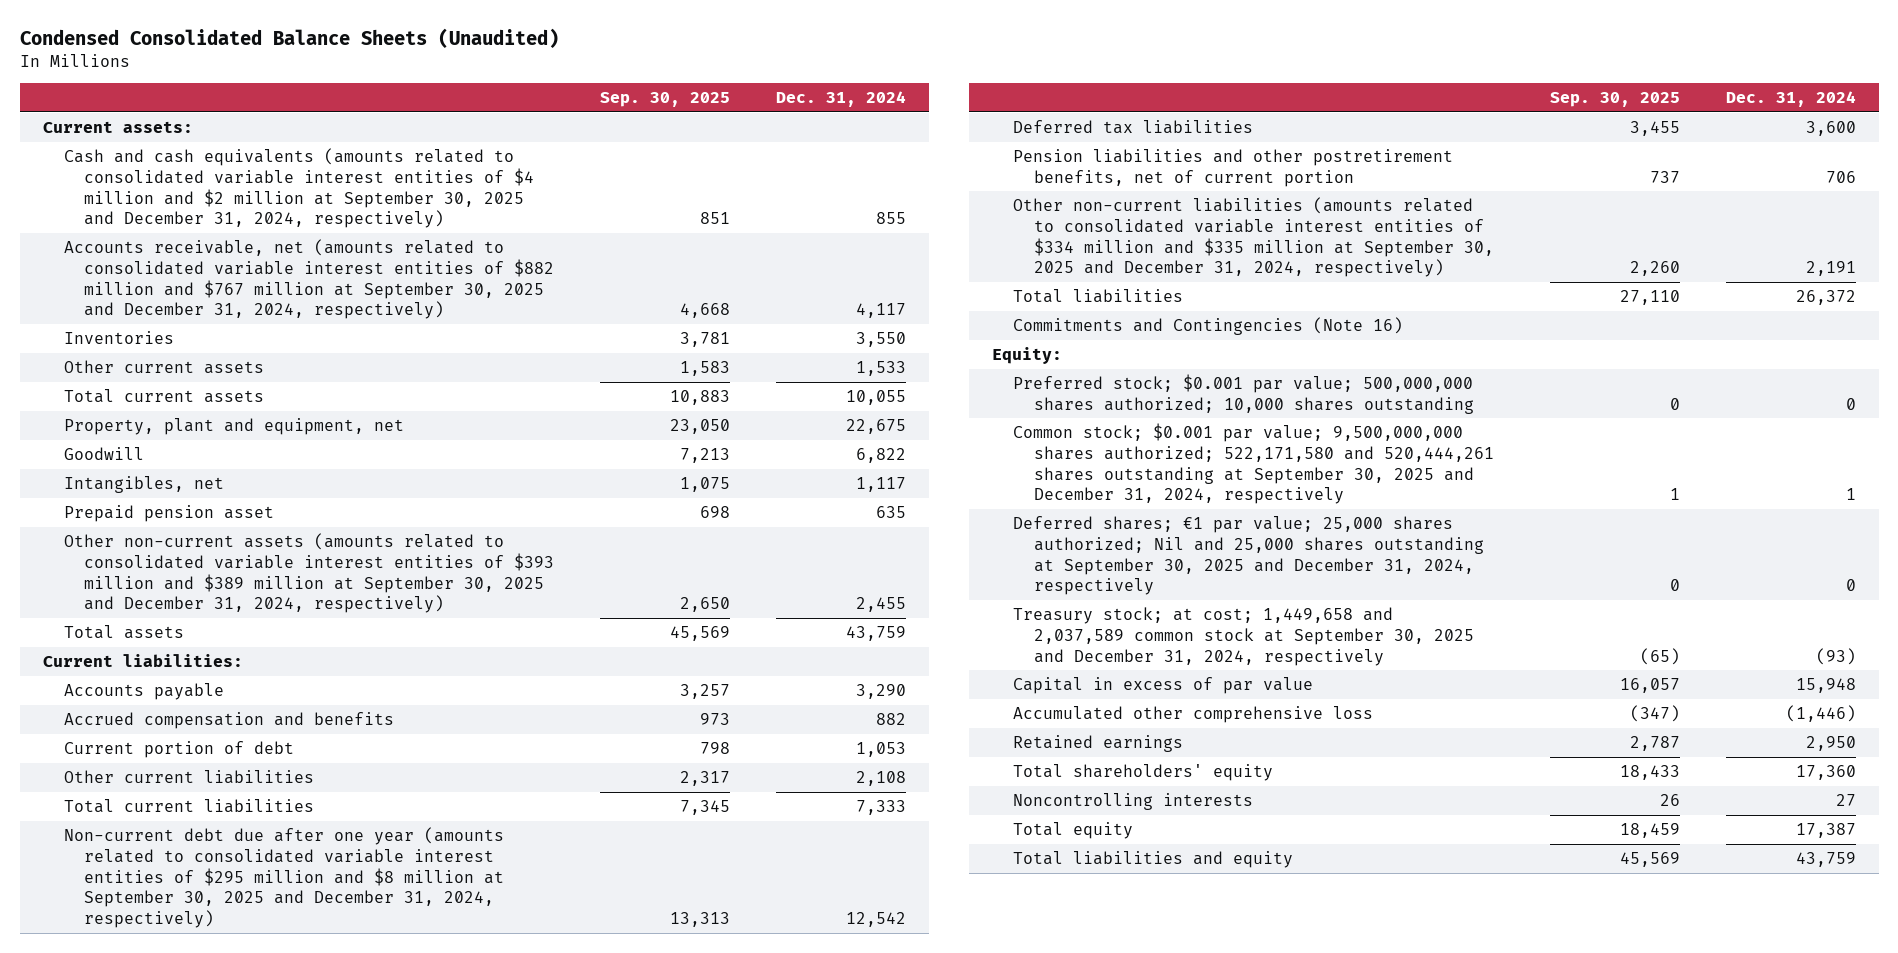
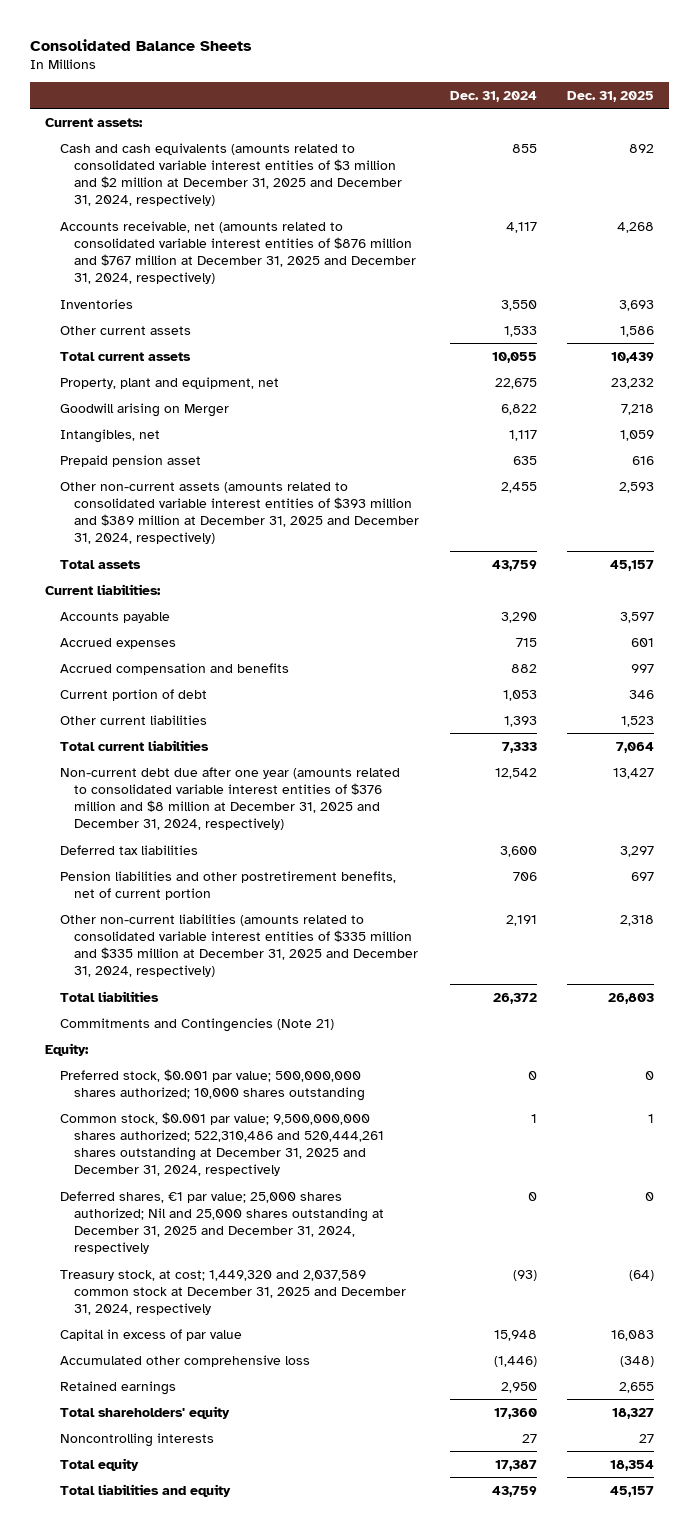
[19,28,559,49] Condensed Consolidated Balance Sheets (Unaudited) -> [29,38,252,51] Consolidated Balance Sheets
[600,92,731,108] Sep. 30, 2025 -> none
none -> [566,90,654,102] Dec. 31, 2025
[63,147,535,229] Cash and cash equivalents (amounts related to consolidated variable interest entities of $4 million and $2 million at September 30, 2025 and December 31, 2024, respectively) -> [59,142,403,207] Cash and cash equivalents (amounts related to consolidated variable interest entities of $3 million and $2 million at December 31, 2025 and December 31, 2024, respectively)
[63,238,555,320] Accounts receivable, net (amounts related to consolidated variable interest entities of $882 million and $767 million at September 30, 2025 and December 31, 2024, respectively) -> [59,220,417,285] Accounts receivable, net (amounts related to consolidated variable interest entities of $876 million and $767 million at December 31, 2025 and December 31, 2024, respectively)
[63,446,144,460] Goodwill -> [59,402,229,417] Goodwill arising on Merger
[63,532,555,614] Other non-current assets (amounts related to consolidated variable interest entities of $393 million and $389 million at September 30, 2025 and December 31, 2024, respectively) -> [59,481,420,545] Other non-current assets (amounts related to consolidated variable interest entities of $393 million and $389 million at December 31, 2025 and December 31, 2024, respectively)
none -> [59,637,176,649] Accrued expenses
[856,770,907,786] 2,108 -> [503,715,537,727] 1,393
[63,826,505,929] Non-current debt due after one year (amounts related to consolidated variable interest entities of $295 million and $8 million at September 30, 2025 and December 31, 2024, respectively) -> [59,766,400,831] Non-current debt due after one year (amounts related to consolidated variable interest entities of $376 million and $8 million at December 31, 2025 and December 31, 2024, respectively)
[1013,196,1494,278] Other non-current liabilities (amounts related to consolidated variable interest entities of $334 million and $335 million at September 30, 2025 and December 31, 2024, respectively) -> [59,913,419,978] Other non-current liabilities (amounts related to consolidated variable interest entities of $335 million and $335 million at December 31, 2025 and December 31, 2024, respectively)
[1013,316,1404,335] Commitments and Contingencies (Note 16) -> [59,1017,334,1032] Commitments and Contingencies (Note 21)
[1013,373,1474,414] Preferred stock; $0.001 par value; 500,000,000 shares authorized; 10,000 shares outstanding -> [59,1068,366,1101] Preferred stock, $0.001 par value; 500,000,000 shares authorized; 10,000 shares outstanding
[1013,422,1494,505] Common stock; $0.001 par value; 9,500,000,000 shares authorized; 522,171,580 and 520,444,261 shares outstanding at September 30, 2025 and December 31, 2024, respectively -> [59,1111,385,1177] Common stock, $0.001 par value; 9,500,000,000 shares authorized; 522,310,486 and 520,444,261 shares outstanding at December 31, 2025 and December 31, 2024, respectively
[1013,515,1484,596] Deferred shares; €1 par value; 25,000 shares authorized; Nil and 25,000 shares outstanding at September 30, 2025 and December 31, 2024, respectively -> [59,1190,385,1255] Deferred shares, €1 par value; 25,000 shares authorized; Nil and 25,000 shares outstanding at December 31, 2025 and December 31, 2024, respectively
[1013,606,1474,666] Treasury stock; at cost; 1,449,658 and 2,037,589 common stock at September 30, 2025 and December 31, 2024, respectively -> [59,1269,407,1315] Treasury stock, at cost; 1,449,320 and 2,037,589 common stock at December 31, 2025 and December 31, 2024, respectively

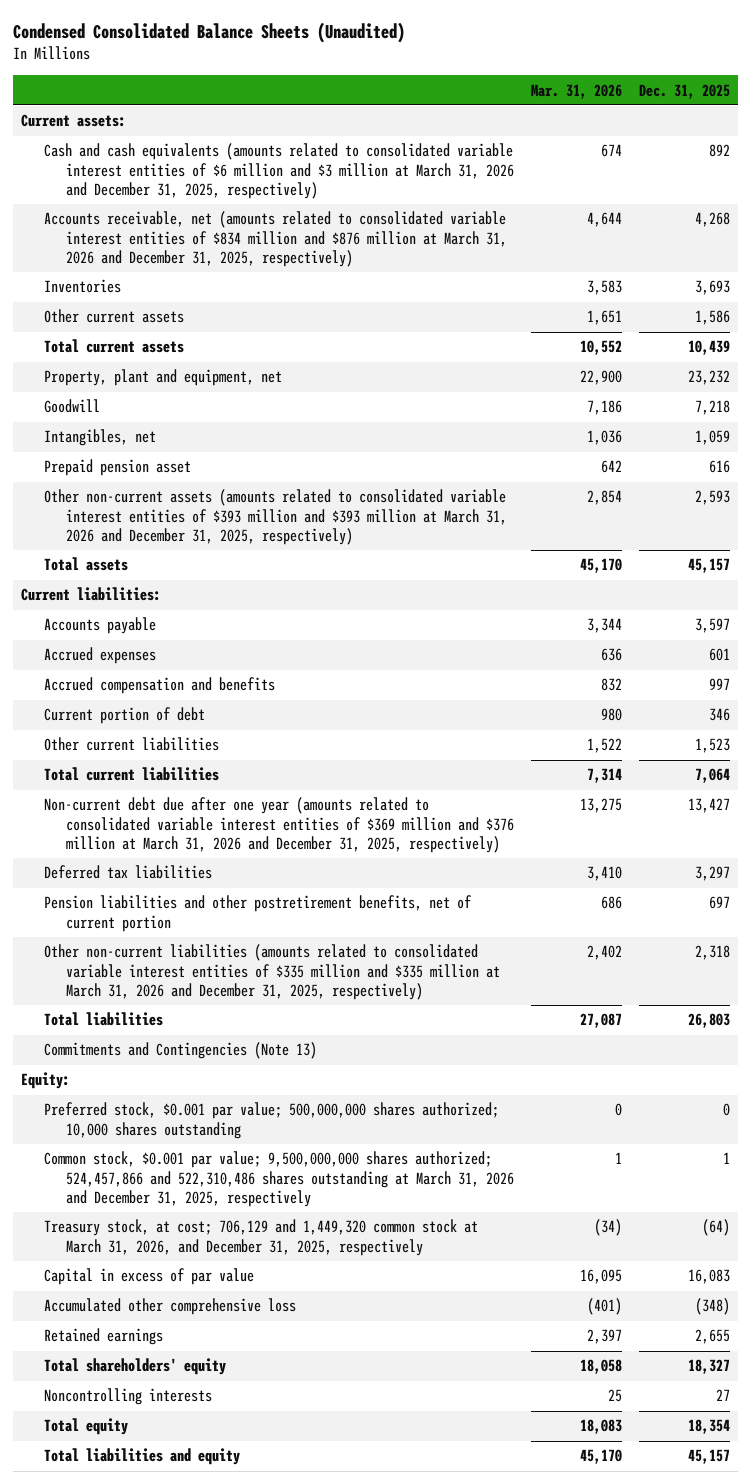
[29,38,252,51] Consolidated Balance Sheets -> [12,21,405,43] Condensed Consolidated Balance Sheets (Unaudited)
[449,90,537,102] Dec. 31, 2024 -> none
none -> [531,83,623,99] Mar. 31, 2026
[59,142,403,207] Cash and cash equivalents (amounts related to consolidated variable interest entities of $3 million and $2 million at December 31, 2025 and December 31, 2024, respectively) -> [43,143,515,200] Cash and cash equivalents (amounts related to consolidated variable interest entities of $6 million and $3 million at March 31, 2026 and December 31, 2025, respectively)
[59,220,417,285] Accounts receivable, net (amounts related to consolidated variable interest entities of $876 million and $767 million at December 31, 2025 and December 31, 2024, respectively) -> [43,211,508,268] Accounts receivable, net (amounts related to consolidated variable interest entities of $834 million and $876 million at March 31, 2026 and December 31, 2025, respectively)
[59,402,229,417] Goodwill arising on Merger -> [43,399,100,414] Goodwill
[59,481,420,545] Other non-current assets (amounts related to consolidated variable interest entities of $393 million and $389 million at December 31, 2025 and December 31, 2024, respectively) -> [43,489,508,546] Other non-current assets (amounts related to consolidated variable interest entities of $393 million and $393 million at March 31, 2026 and December 31, 2025, respectively)
[59,766,400,831] Non-current debt due after one year (amounts related to consolidated variable interest entities of $376 million and $8 million at December 31, 2025 and December 31, 2024, respectively) -> [43,797,515,854] Non-current debt due after one year (amounts related to consolidated variable interest entities of $369 million and $376 million at March 31, 2026 and December 31, 2025, respectively)
[59,913,419,978] Other non-current liabilities (amounts related to consolidated variable interest entities of $335 million and $335 million at December 31, 2025 and December 31, 2024, respectively) -> [43,944,501,1001] Other non-current liabilities (amounts related to consolidated variable interest entities of $335 million and $335 million at March 31, 2026 and December 31, 2025, respectively)
[59,1017,334,1032] Commitments and Contingencies (Note 21) -> [43,1042,317,1060] Commitments and Contingencies (Note 13)
[59,1190,385,1255] Deferred shares, €1 par value; 25,000 shares authorized; Nil and 25,000 shares outstanding at December 31, 2025 and December 31, 2024, respectively -> none
[59,1111,385,1177] Common stock, $0.001 par value; 9,500,000,000 shares authorized; 522,310,486 and 520,444,261 shares outstanding at December 31, 2025 and December 31, 2024, respectively -> [43,1151,515,1208] Common stock, $0.001 par value; 9,500,000,000 shares authorized; 524,457,866 and 522,310,486 shares outstanding at March 31, 2026 and December 31, 2025, respectively
[59,1269,407,1315] Treasury stock, at cost; 1,449,320 and 2,037,589 common stock at December 31, 2025 and December 31, 2024, respectively -> [43,1219,478,1256] Treasury stock, at cost; 706,129 and 1,449,320 common stock at March 31, 2026, and December 31, 2025, respectively

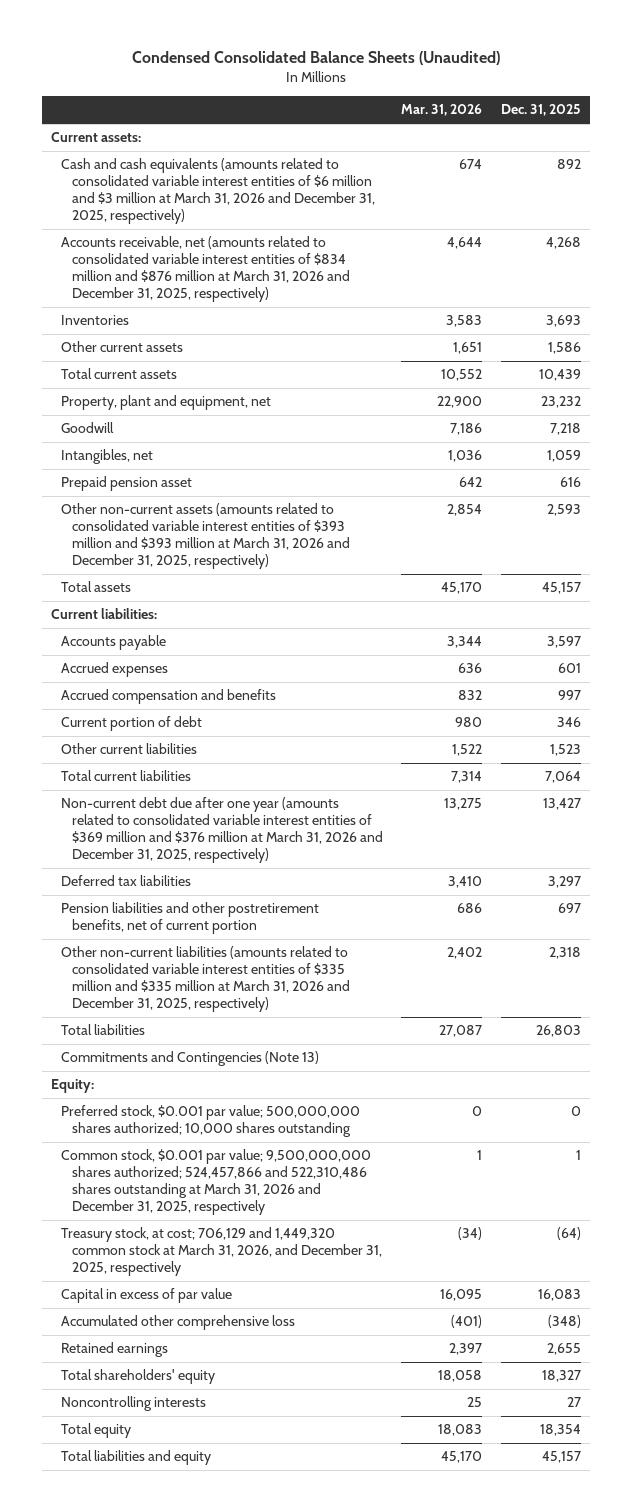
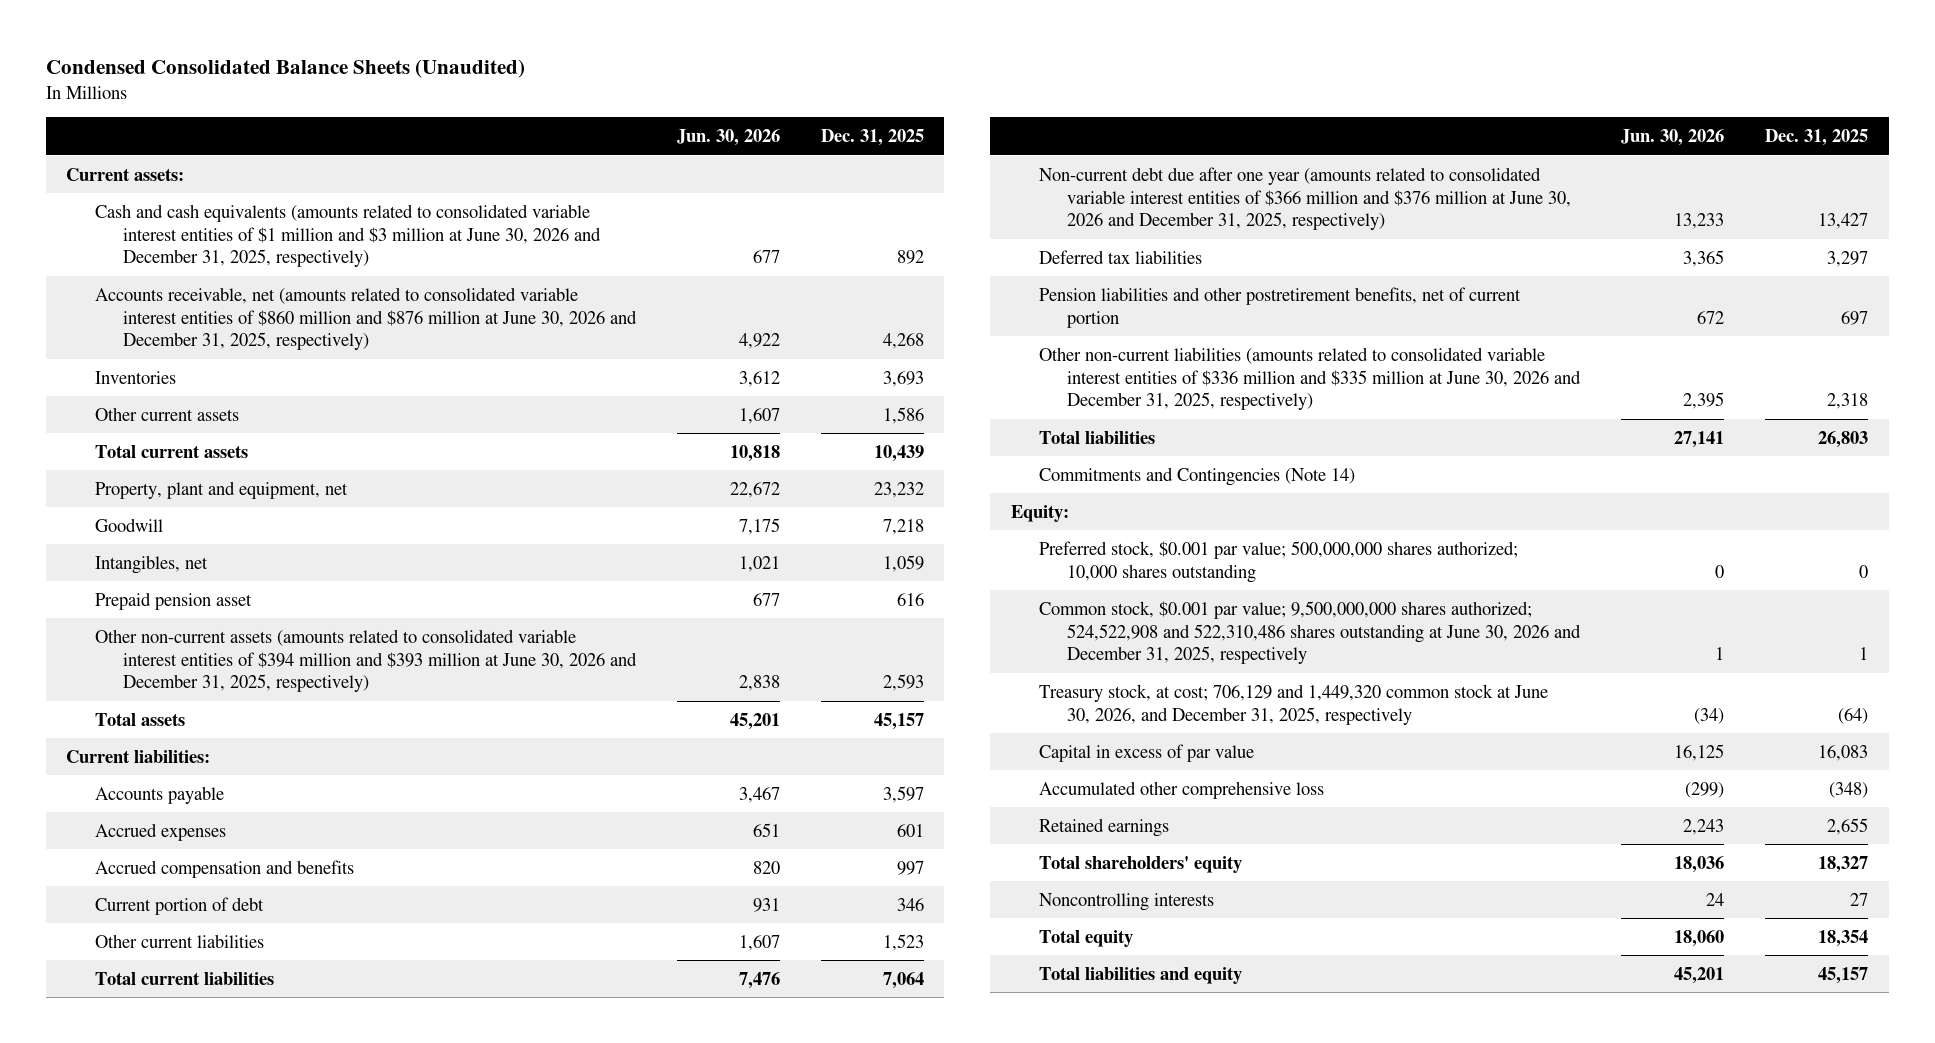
[401,104,483,117] Mar. 31, 2026 -> none
none -> [677,129,781,147] Jun. 30, 2026
[61,158,375,225] Cash and cash equivalents (amounts related to consolidated variable interest entities of $6 million and $3 million at March 31, 2026 and December 31, 2025, respectively) -> [94,203,602,268] Cash and cash equivalents (amounts related to consolidated variable interest entities of $1 million and $3 million at June 30, 2026 and December 31, 2025, respectively)
[61,236,350,303] Accounts receivable, net (amounts related to consolidated variable interest entities of $834 million and $876 million at March 31, 2026 and December 31, 2025, respectively) -> [94,286,638,351] Accounts receivable, net (amounts related to consolidated variable interest entities of $860 million and $876 million at June 30, 2026 and December 31, 2025, respectively)
[61,503,350,570] Other non-current assets (amounts related to consolidated variable interest entities of $393 million and $393 million at March 31, 2026 and December 31, 2025, respectively) -> [94,628,638,693] Other non-current assets (amounts related to consolidated variable interest entities of $394 million and $393 million at June 30, 2026 and December 31, 2025, respectively)
[61,797,383,864] Non-current debt due after one year (amounts related to consolidated variable interest entities of $369 million and $376 million at March 31, 2026 and December 31, 2025, respectively) -> [1039,166,1572,231] Non-current debt due after one year (amounts related to consolidated variable interest entities of $366 million and $376 million at June 30, 2026 and December 31, 2025, respectively)
[61,946,350,1013] Other non-current liabilities (amounts related to consolidated variable interest entities of $335 million and $335 million at March 31, 2026 and December 31, 2025, respectively) -> [1039,346,1582,411] Other non-current liabilities (amounts related to consolidated variable interest entities of $336 million and $335 million at June 30, 2026 and December 31, 2025, respectively)
[61,1051,320,1067] Commitments and Contingencies (Note 13) -> [1039,466,1356,486] Commitments and Contingencies (Note 14)
[61,1149,372,1216] Common stock, $0.001 par value; 9,500,000,000 shares authorized; 524,457,866 and 522,310,486 shares outstanding at March 31, 2026 and December 31, 2025, respectively -> [1039,600,1582,665] Common stock, $0.001 par value; 9,500,000,000 shares authorized; 524,522,908 and 522,310,486 shares outstanding at June 30, 2026 and December 31, 2025, respectively
[61,1227,382,1277] Treasury stock, at cost; 706,129 and 1,449,320 common stock at March 31, 2026, and December 31, 2025, respectively -> [1039,683,1549,725] Treasury stock, at cost; 706,129 and 1,449,320 common stock at June 30, 2026, and December 31, 2025, respectively

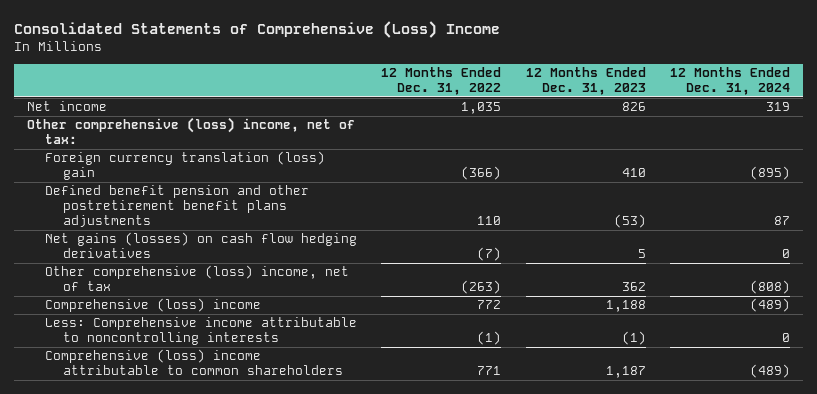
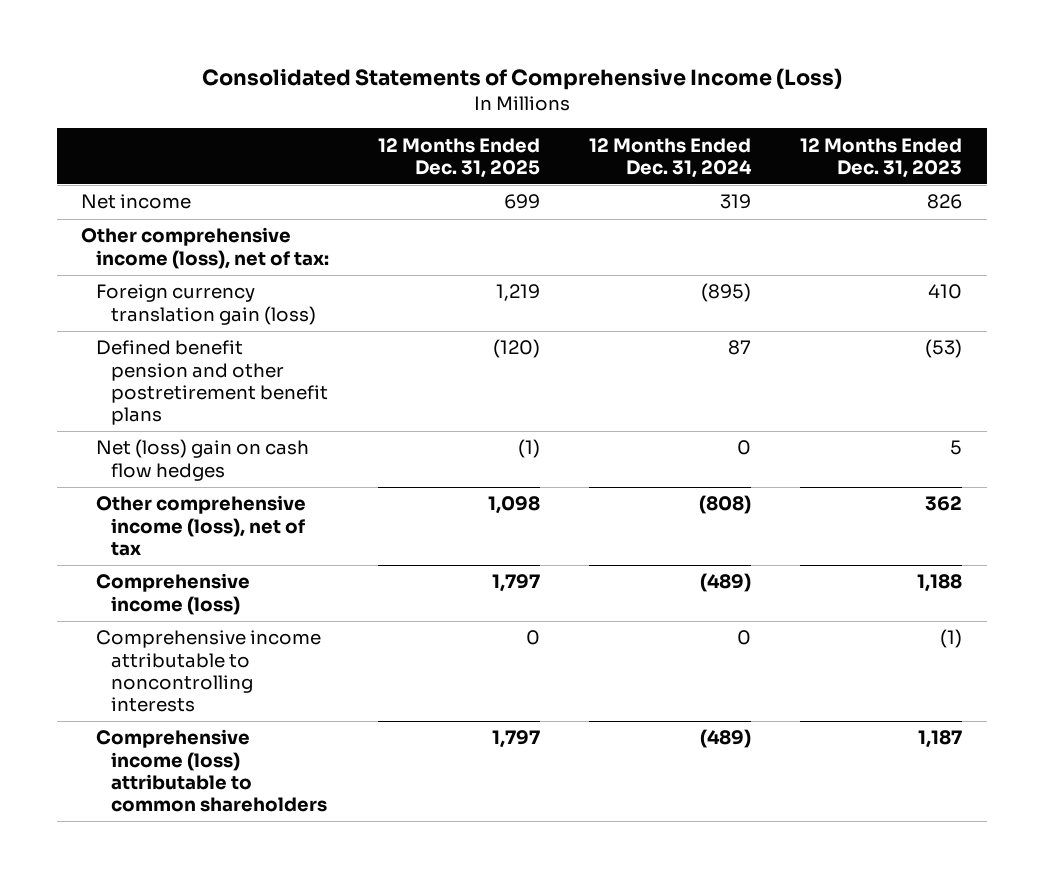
[14,20,501,38] Consolidated Statements of Comprehensive (Loss) Income -> [201,68,842,91] Consolidated Statements of Comprehensive Income (Loss)
[381,67,502,96] 12 Months Ended Dec. 31, 2022 -> none
none -> [378,137,541,178] 12 Months Ended Dec. 31, 2025
[26,117,355,145] Other comprehensive (loss) income, net of tax: -> [81,227,330,269] Other comprehensive income (loss), net of tax:
[44,151,325,181] Foreign currency translation (loss) gain -> [96,284,317,325] Foreign currency translation gain (loss)
[44,185,309,228] Defined benefit pension and other postretirement benefit plans adjustments -> [96,340,329,425] Defined benefit pension and other postretirement benefit plans
[44,232,357,259] Net gains (losses) on cash flow hedging derivatives -> [96,439,310,481] Net (loss) gain on cash flow hedges
[44,265,349,292] Other comprehensive (loss) income, net of tax -> [96,495,307,556] Other comprehensive income (loss), net of tax
[44,298,261,313] Comprehensive (loss) income -> [96,573,251,615] Comprehensive income (loss)
[44,317,357,346] Less: Comprehensive income attributable to noncontrolling interests -> [96,630,322,712] Comprehensive income attributable to noncontrolling interests
[44,349,344,376] Comprehensive (loss) income attributable to common shareholders -> [96,729,328,812] Comprehensive income (loss) attributable to common shareholders

